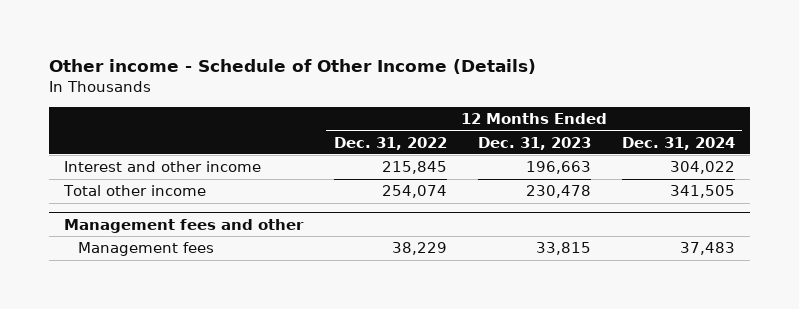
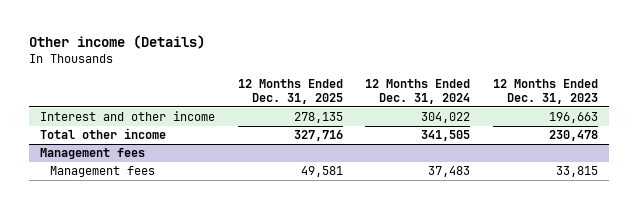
[48,59,536,75] Other income - Schedule of Other Income (Details) -> [28,35,205,50] Other income (Details)
[334,136,448,150] Dec. 31, 2022 -> none
none -> [237,79,343,105] 12 Months Ended Dec. 31, 2025
[64,218,305,233] Management fees and other -> [40,148,146,160] Management fees

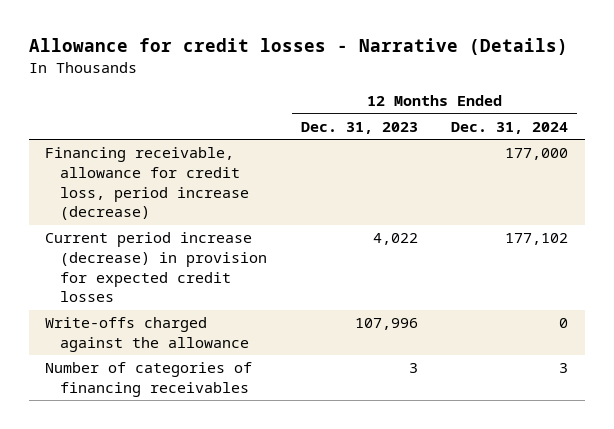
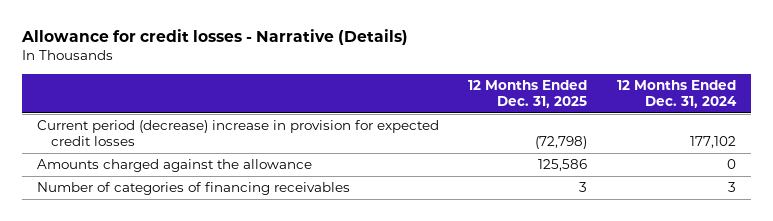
[300,121,418,134] Dec. 31, 2023 -> none
none -> [468,80,588,108] 12 Months Ended Dec. 31, 2025
[45,147,250,221] Financing receivable, allowance for credit loss, period increase (decrease) -> none
[45,232,268,303] Current period increase (decrease) in provision for expected credit losses -> [36,120,439,147] Current period (decrease) increase in provision for expected credit losses
[45,317,250,352] Write-offs charged against the allowance -> [36,159,312,173] Amounts charged against the allowance

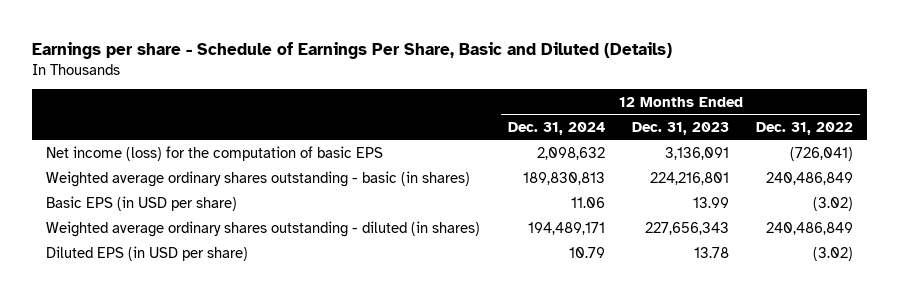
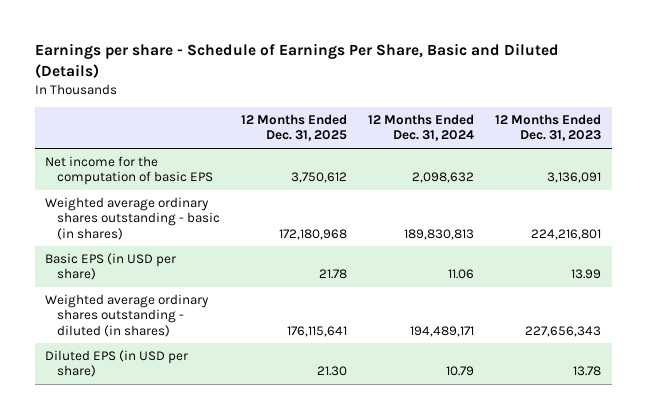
[756,121,854,135] Dec. 31, 2022 -> none
none -> [240,114,347,142] 12 Months Ended Dec. 31, 2025
[46,145,384,161] Net income (loss) for the computation of basic EPS -> [45,155,213,186] Net income for the computation of basic EPS

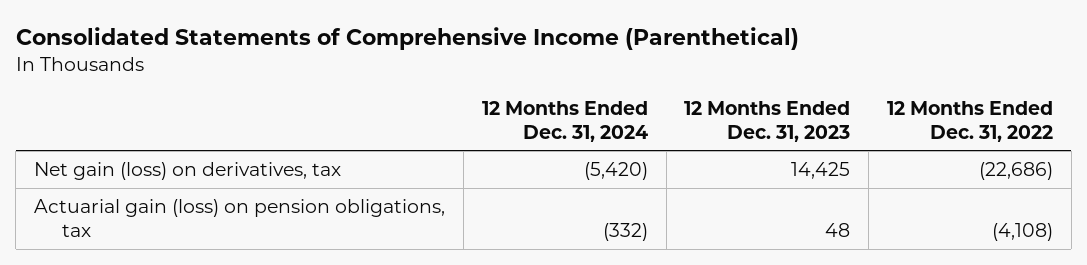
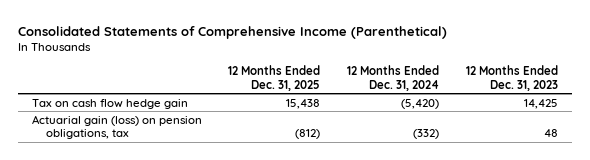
[886,101,1053,142] 12 Months Ended Dec. 31, 2022 -> none
none -> [228,64,321,91] 12 Months Ended Dec. 31, 2025
[34,162,342,181] Net gain (loss) on derivatives, tax -> [31,98,188,109] Tax on cash flow hedge gain

